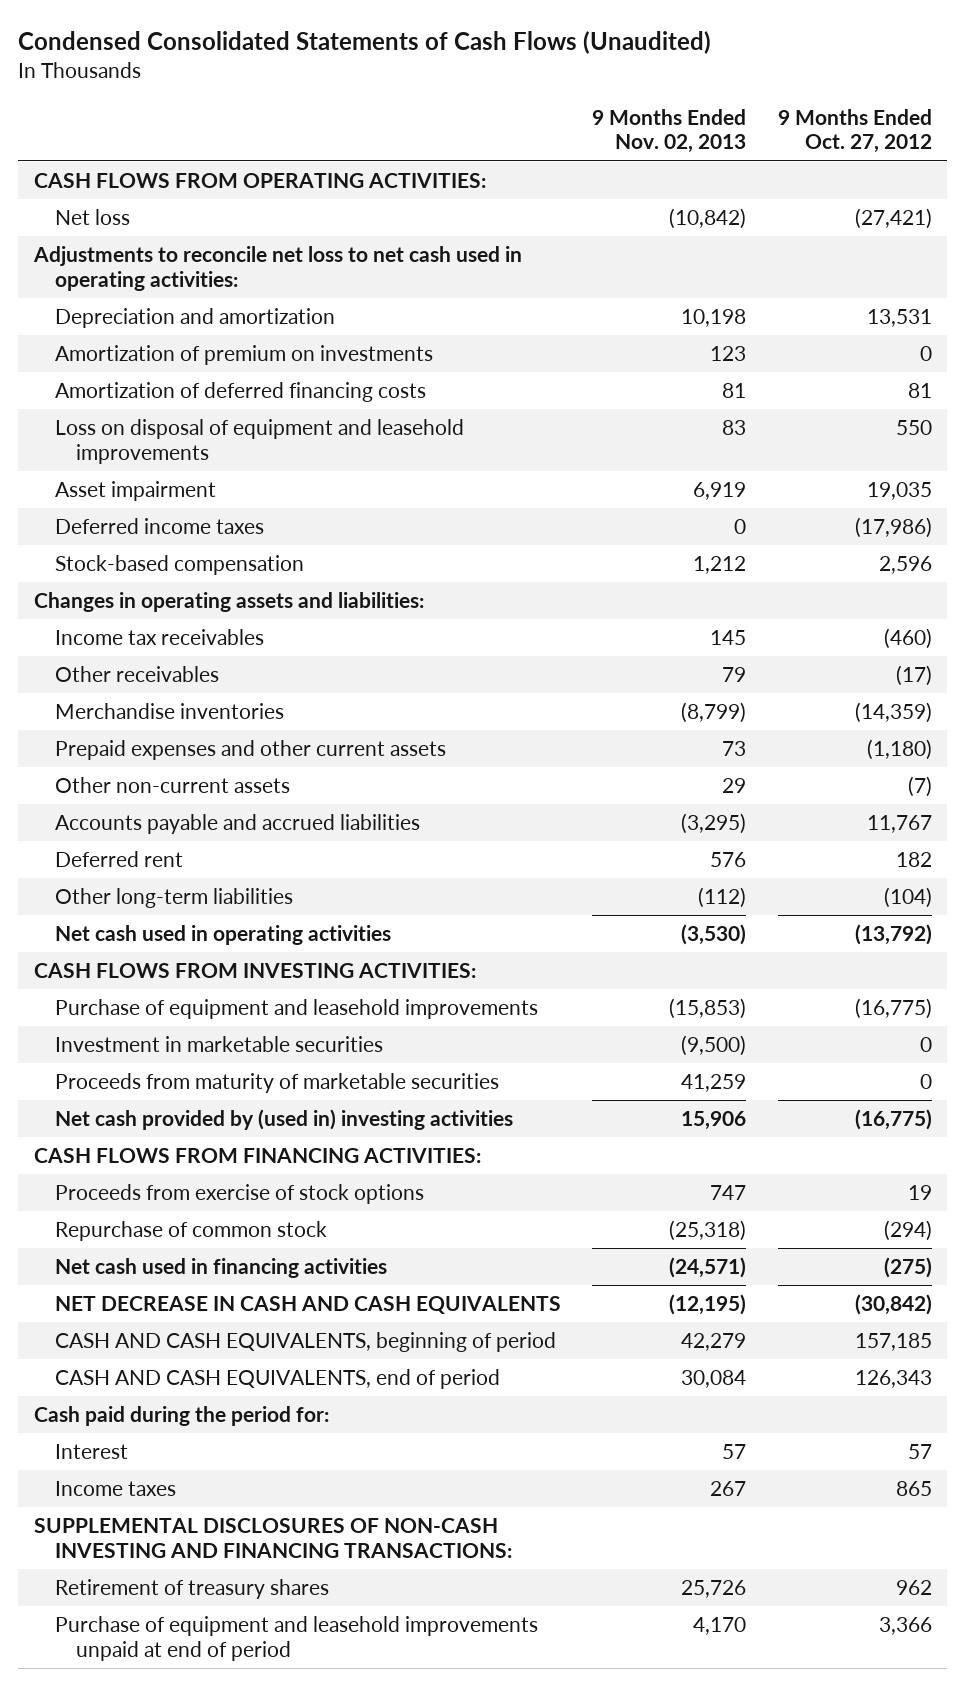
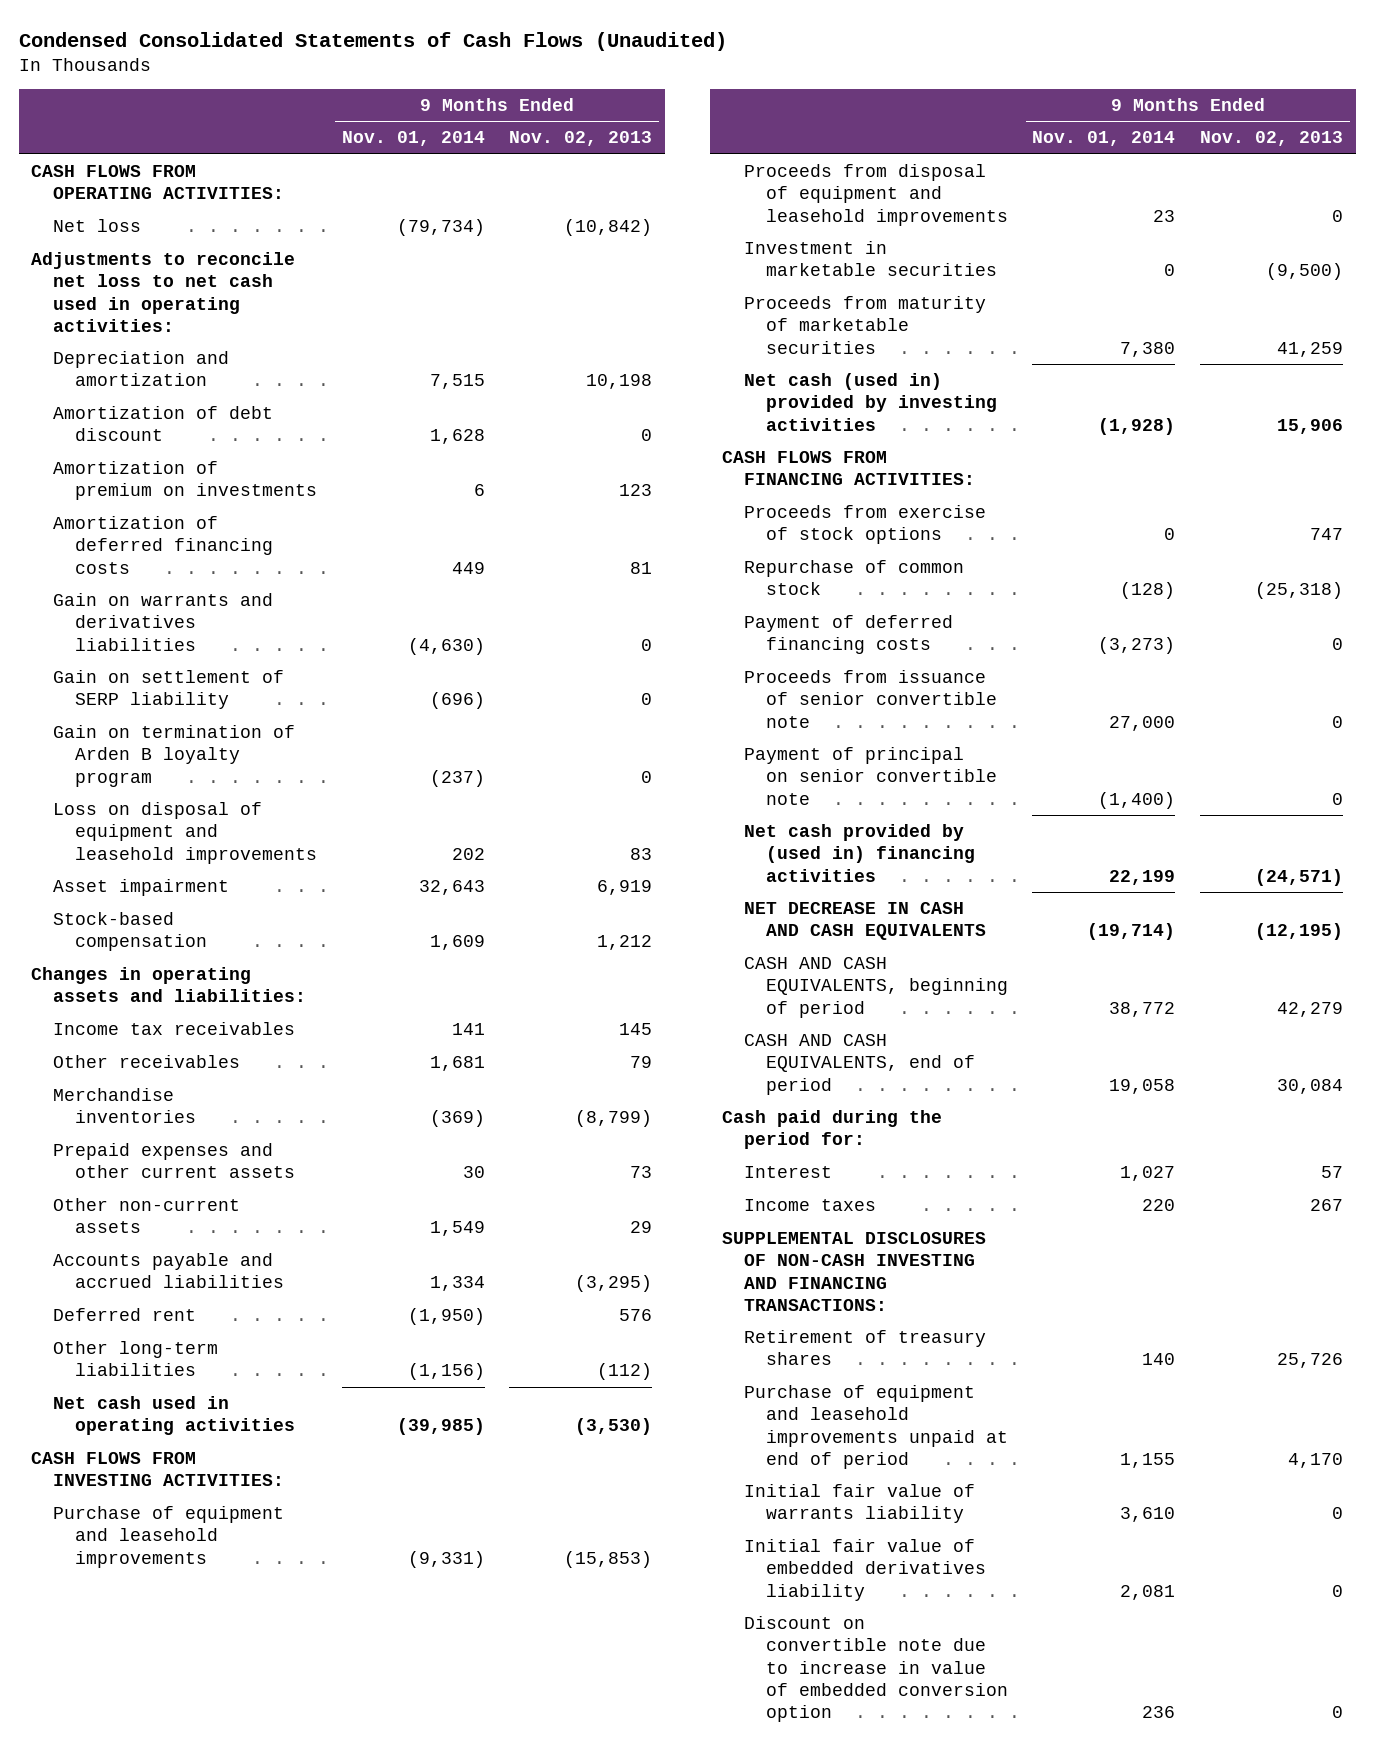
[777,109,932,154] 9 Months Ended Oct. 27, 2012 -> none
none -> [341,131,485,147] Nov. 01, 2014
none -> [53,406,274,442] Amortization of debt discount
none -> [53,593,274,651] Gain on warrants and derivatives liabilities
none -> [53,670,285,710] Gain on settlement of SERP liability
none -> [53,725,296,787] Gain on termination of Arden B loyalty program
[54,518,264,535] Deferred income taxes -> none
none -> [743,164,1008,226] Proceeds from disposal of equipment and leasehold improvements
[54,1109,513,1131] Net cash provided by (used in) investing activities -> [743,373,997,431] Net cash (used in) provided by investing activities
none -> [743,615,953,655] Payment of deferred financing costs
none -> [743,670,997,728] Proceeds from issuance of senior convertible note
none -> [743,747,997,805] Payment of principal on senior convertible note
[54,1258,387,1279] Net cash used in financing activities -> [743,824,975,882] Net cash provided by (used in) financing activities
none -> [743,1484,975,1524] Initial fair value of warrants liability
none -> [743,1539,986,1601] Initial fair value of embedded derivatives liability
none -> [743,1616,1008,1723] Discount on convertible note due to increase in value of embedded conversion option

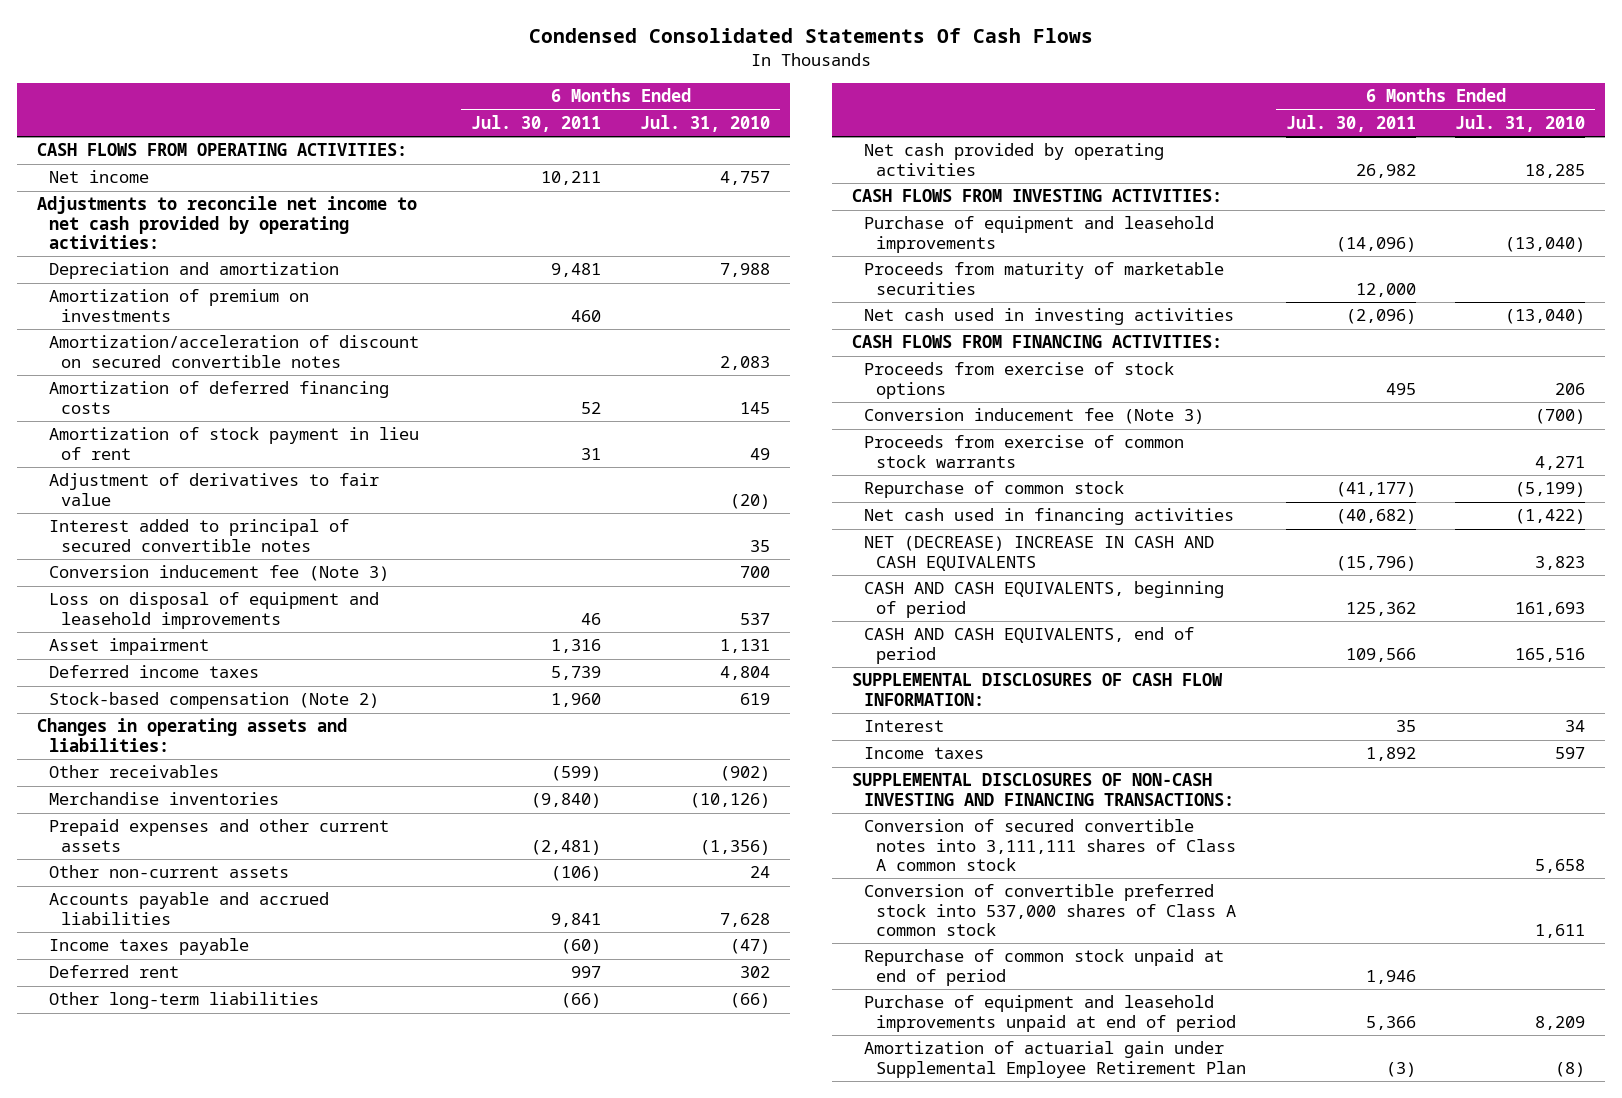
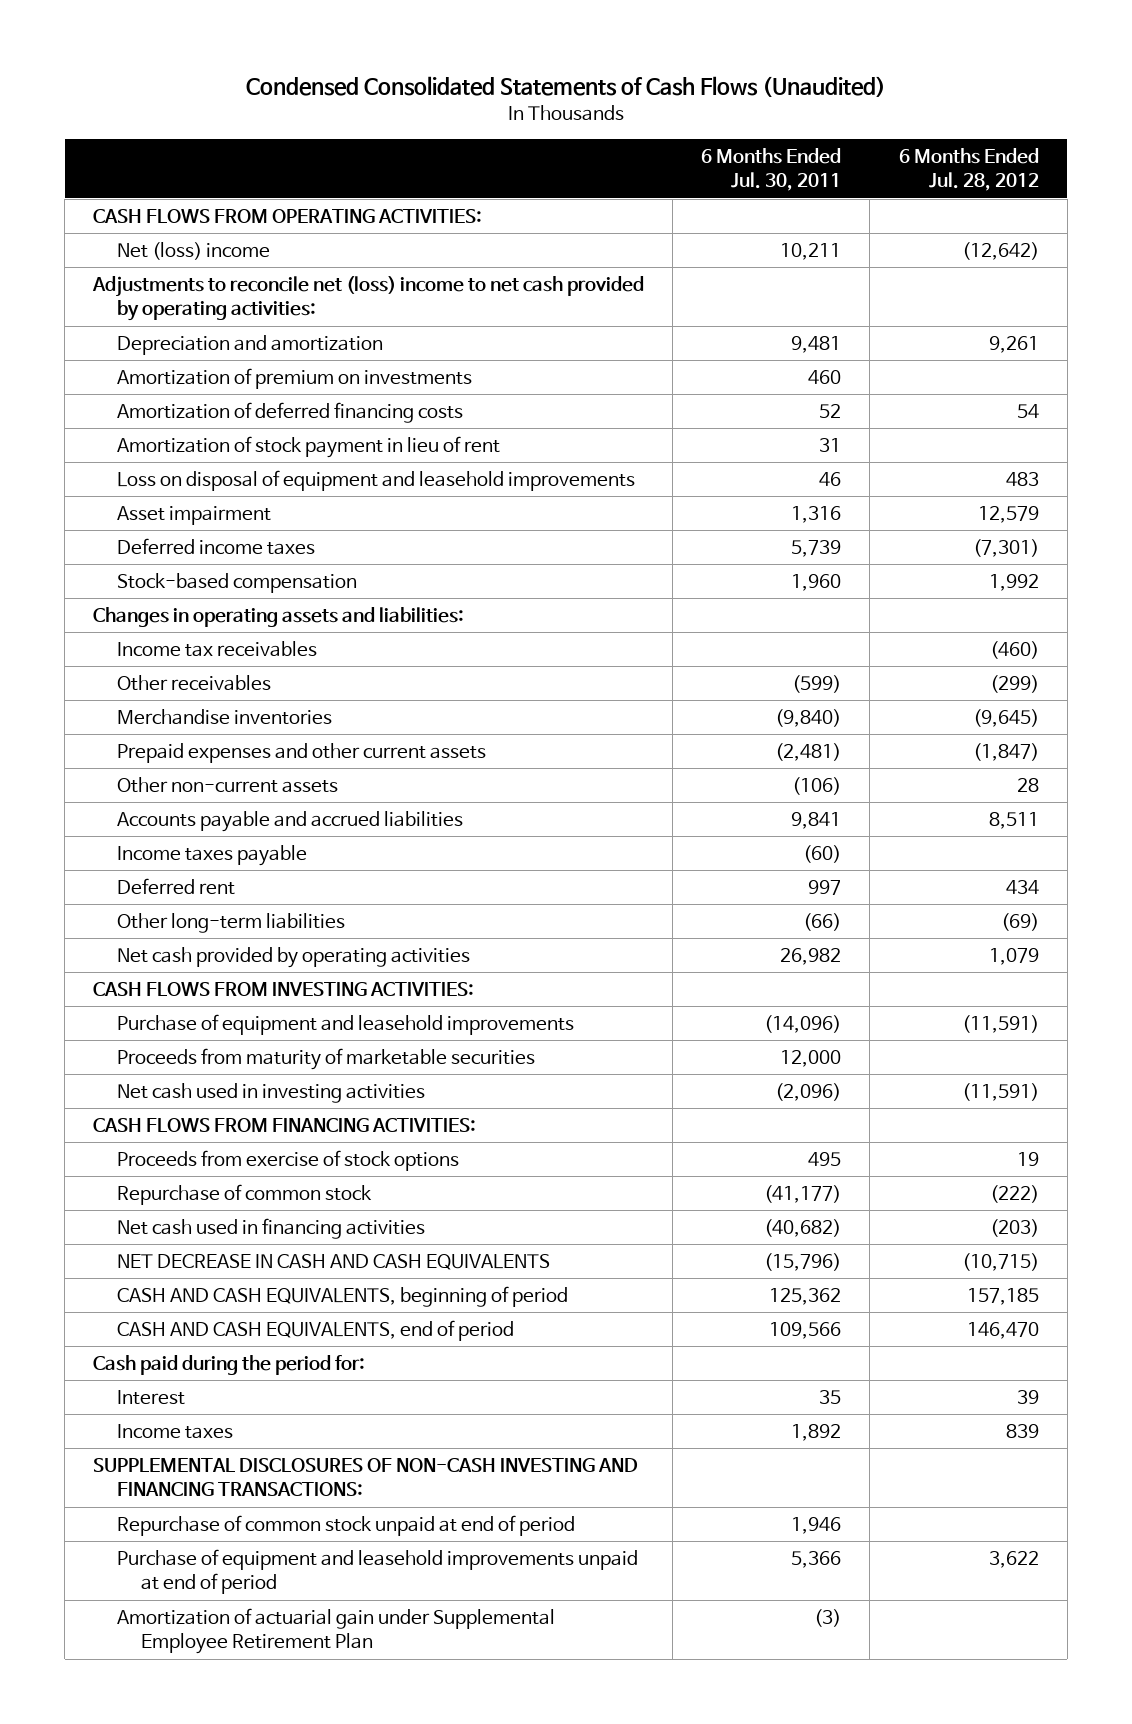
[529,28,1094,44] Condensed Consolidated Statements Of Cash Flows -> [245,76,886,98] Condensed Consolidated Statements of Cash Flows (Unaudited)
[640,114,771,132] Jul. 31, 2010 -> none
none -> [898,148,1039,192] 6 Months Ended Jul. 28, 2012
[49,170,150,184] Net income -> [116,242,270,261] Net (loss) income
[37,196,418,250] Adjustments to reconcile net income to net cash provided by operating activities: -> [92,276,645,322] Adjustments to reconcile net (loss) income to net cash provided by operating activities:
[49,335,420,368] Amortization/acceleration of discount on secured convertible notes -> none
[49,473,380,506] Adjustment of derivatives to fair value -> none
[49,519,350,552] Interest added to principal of secured convertible notes -> none
[49,565,390,582] Conversion inducement fee (Note 3) -> none
[49,692,380,710] Stock-based compensation (Note 2) -> [116,573,357,594] Stock-based compensation
none -> [116,641,317,658] Income tax receivables
[864,408,1205,425] Conversion inducement fee (Note 3) -> none
[864,435,1185,468] Proceeds from exercise of common stock warrants -> none
[864,536,1215,571] NET (DECREASE) INCREASE IN CASH AND CASH EQUIVALENTS -> [116,1254,550,1271] NET DECREASE IN CASH AND CASH EQUIVALENTS
[852,673,1224,706] SUPPLEMENTAL DISCLOSURES OF CASH FLOW INFORMATION: -> none
none -> [93,1355,366,1376] Cash paid during the period for:
[864,819,1237,872] Conversion of secured convertible notes into 3,111,111 shares of Class A common stock -> none
[864,884,1237,937] Conversion of convertible preferred stock into 537,000 shares of Class A common stock -> none

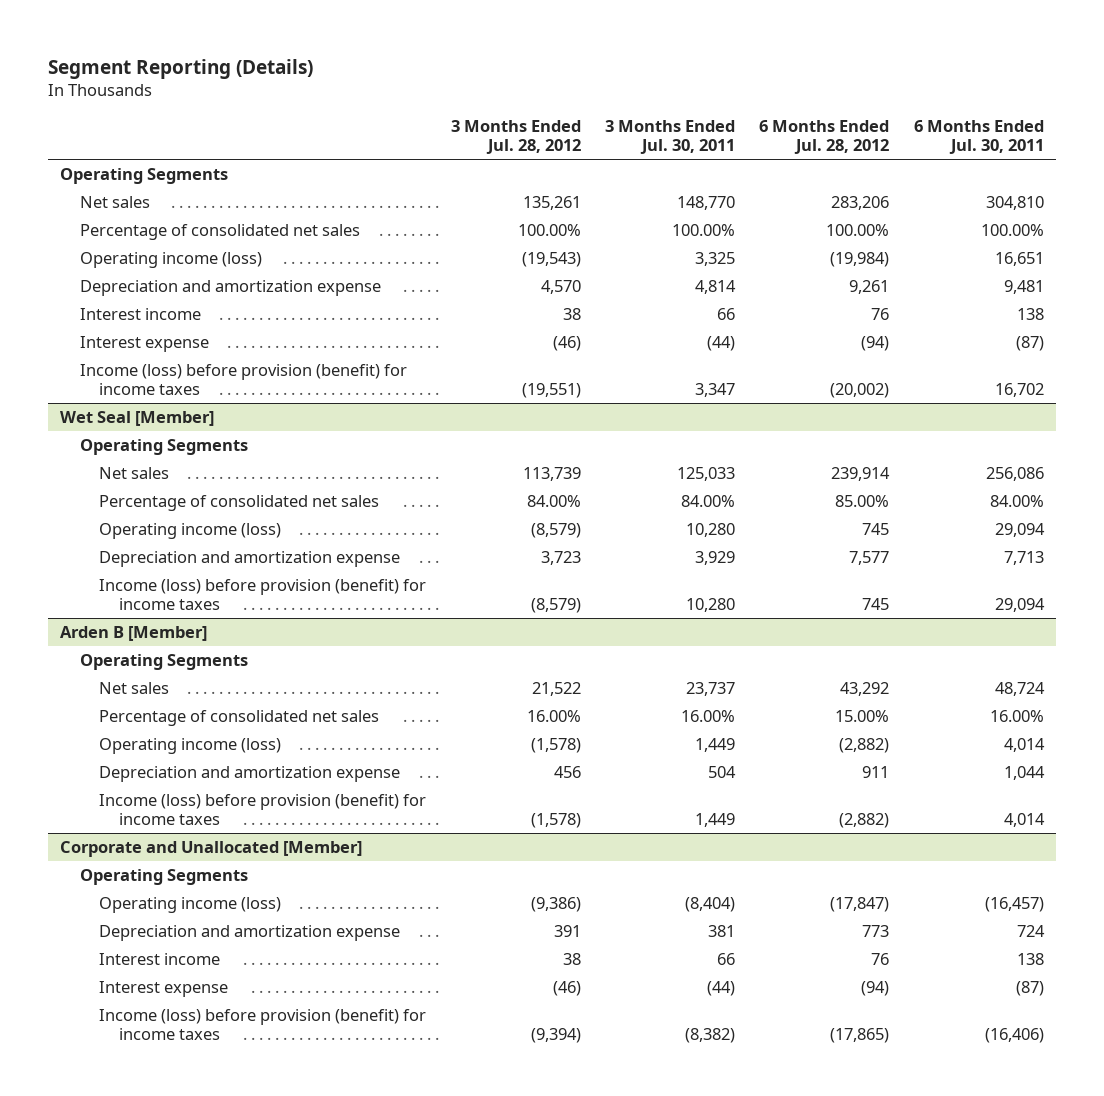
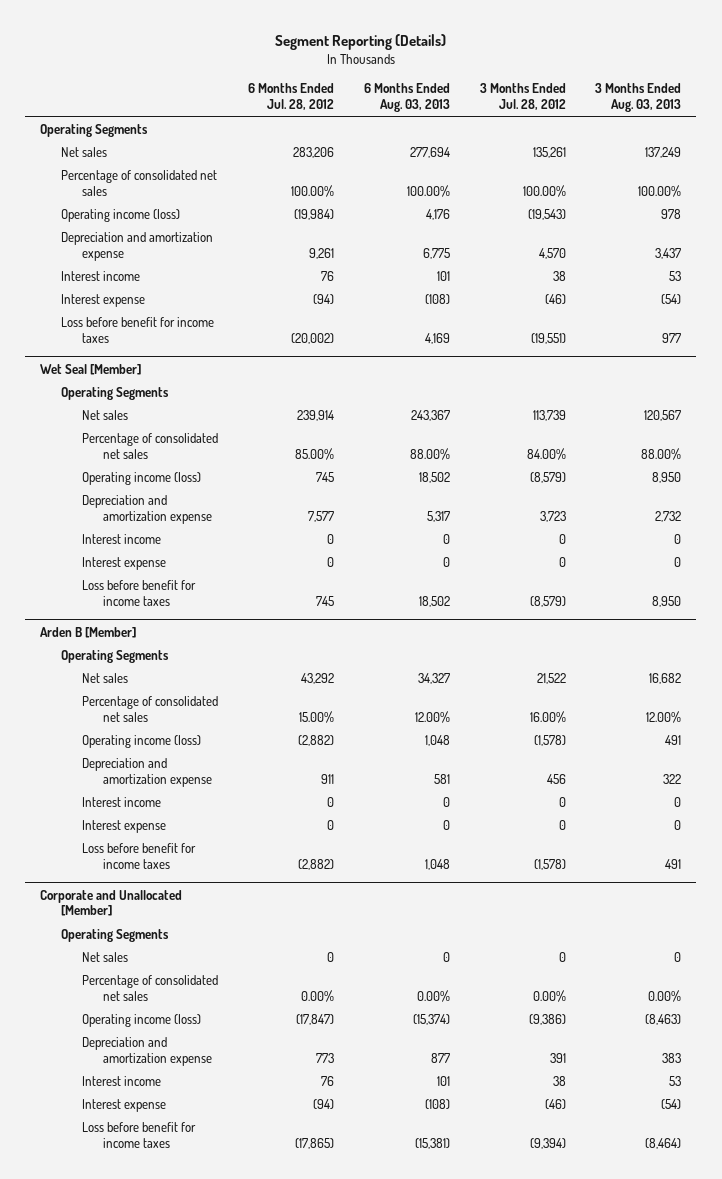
[605,119,736,155] 3 Months Ended Jul. 30, 2011 -> none
[913,119,1044,155] 6 Months Ended Jul. 30, 2011 -> none
none -> [363,83,450,113] 6 Months Ended Aug. 03, 2013
none -> [595,83,682,113] 3 Months Ended Aug. 03, 2013
[79,363,407,396] Income (loss) before provision (benefit) for income taxes -> [61,316,215,343] Loss before benefit for income taxes
none -> [82,533,162,544] Interest income
none -> [82,556,167,570] Interest expense
[99,578,427,611] Income (loss) before provision (benefit) for income taxes -> [82,579,197,606] Loss before benefit for income taxes
none -> [82,796,162,807] Interest income
none -> [82,819,167,833] Interest expense
[99,793,427,826] Income (loss) before provision (benefit) for income taxes -> [82,842,197,869] Loss before benefit for income taxes
none -> [82,951,129,962] Net sales
none -> [82,974,219,1001] Percentage of consolidated net sales
[99,1008,427,1041] Income (loss) before provision (benefit) for income taxes -> [82,1121,197,1148] Loss before benefit for income taxes

